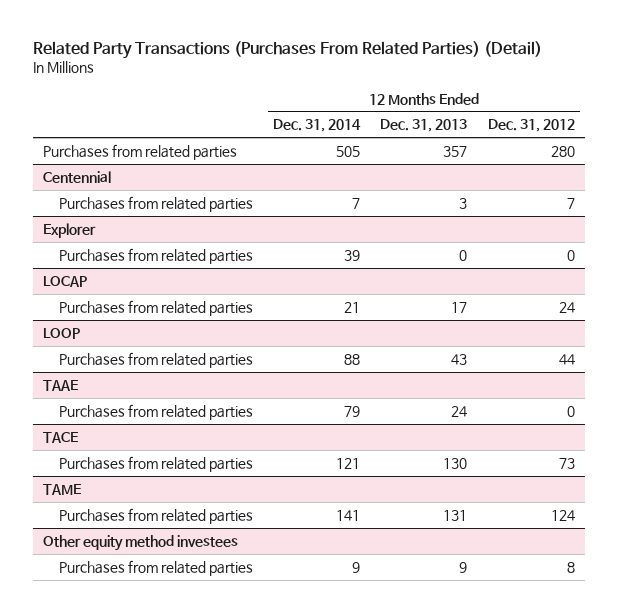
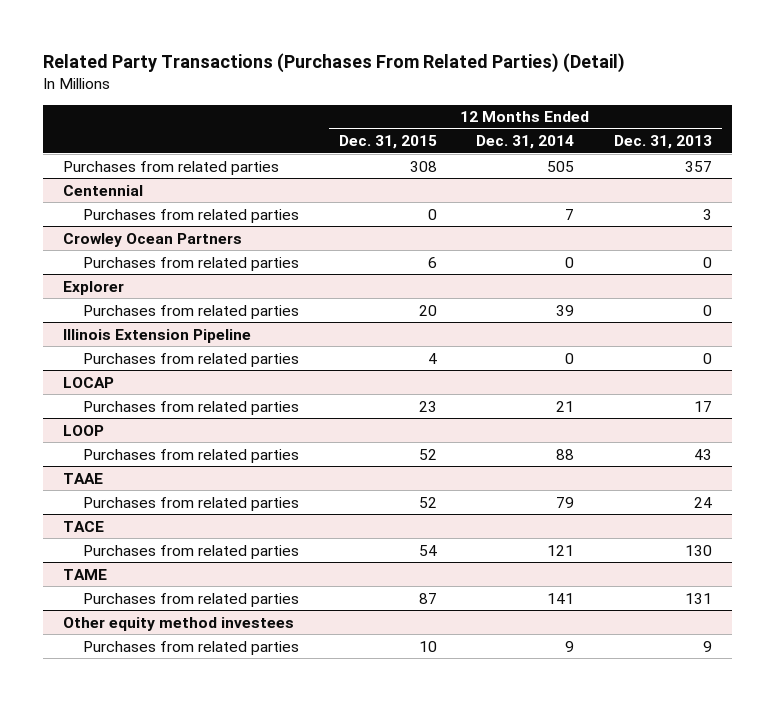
[487,119,575,133] Dec. 31, 2012 -> none
none -> [338,135,437,150] Dec. 31, 2015
none -> [63,232,243,247] Crowley Ocean Partners
none -> [82,256,299,271] Purchases from related parties
none -> [63,328,252,343] Illinois Extension Pipeline
none -> [82,352,299,367] Purchases from related parties

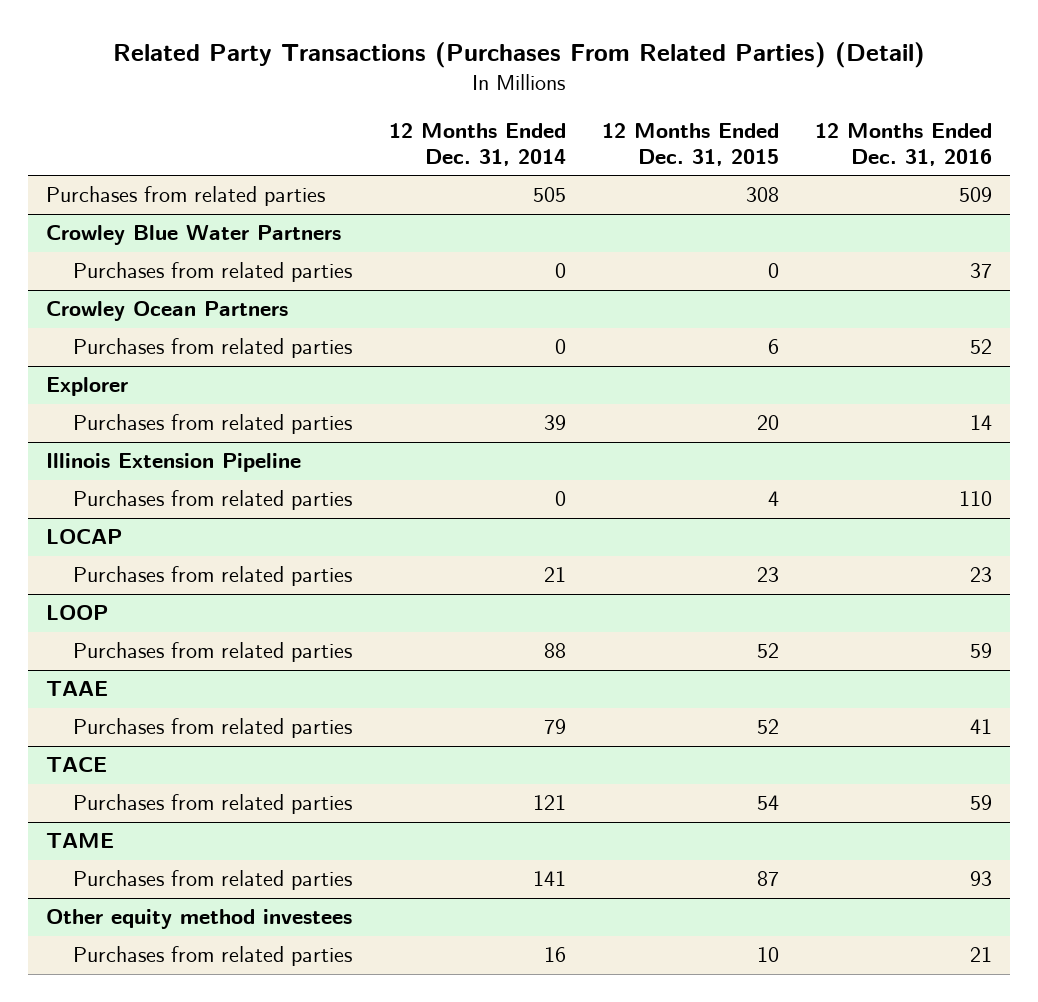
[614,135,713,150] Dec. 31, 2013 -> none
none -> [814,122,992,166] 12 Months Ended Dec. 31, 2016
[63,184,144,196] Centennial -> none
none -> [46,225,342,246] Crowley Blue Water Partners
[565,208,575,220] 7 -> [554,263,566,279] 0
[565,640,575,652] 9 -> [543,947,566,963] 16

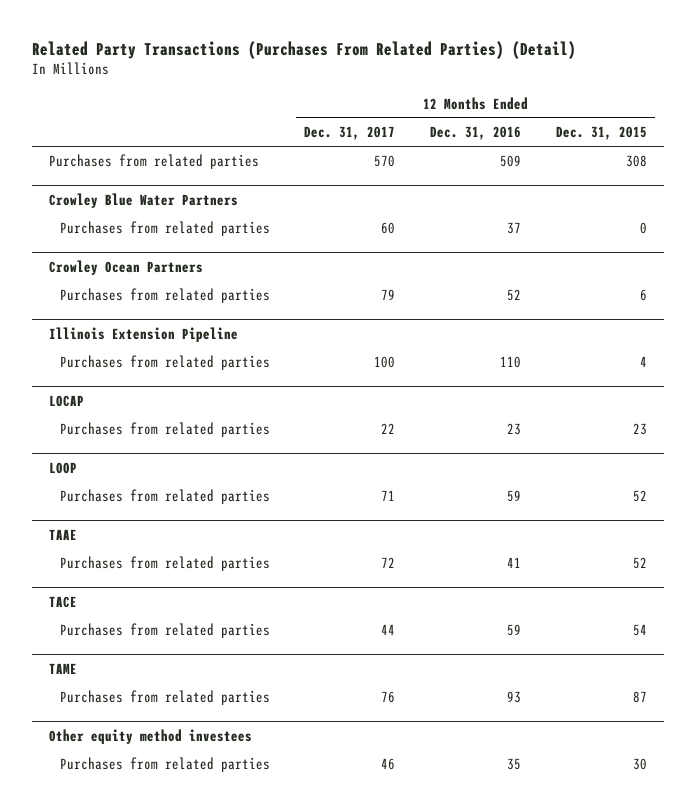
[388,122,566,166] 12 Months Ended Dec. 31, 2014 -> none
none -> [304,126,396,141] Dec. 31, 2017
[46,377,129,397] Explorer -> none
[73,414,353,435] Purchases from related parties -> none
[756,947,779,963] 10 -> [632,758,647,771] 30
[969,947,992,963] 21 -> [507,758,522,771] 35

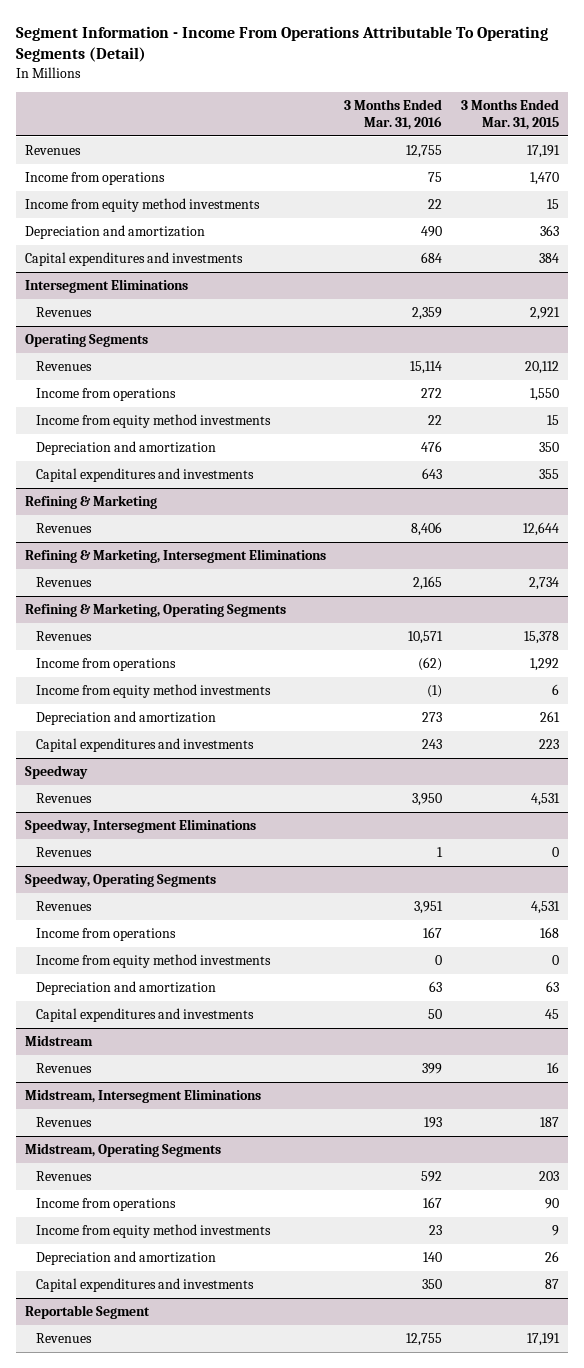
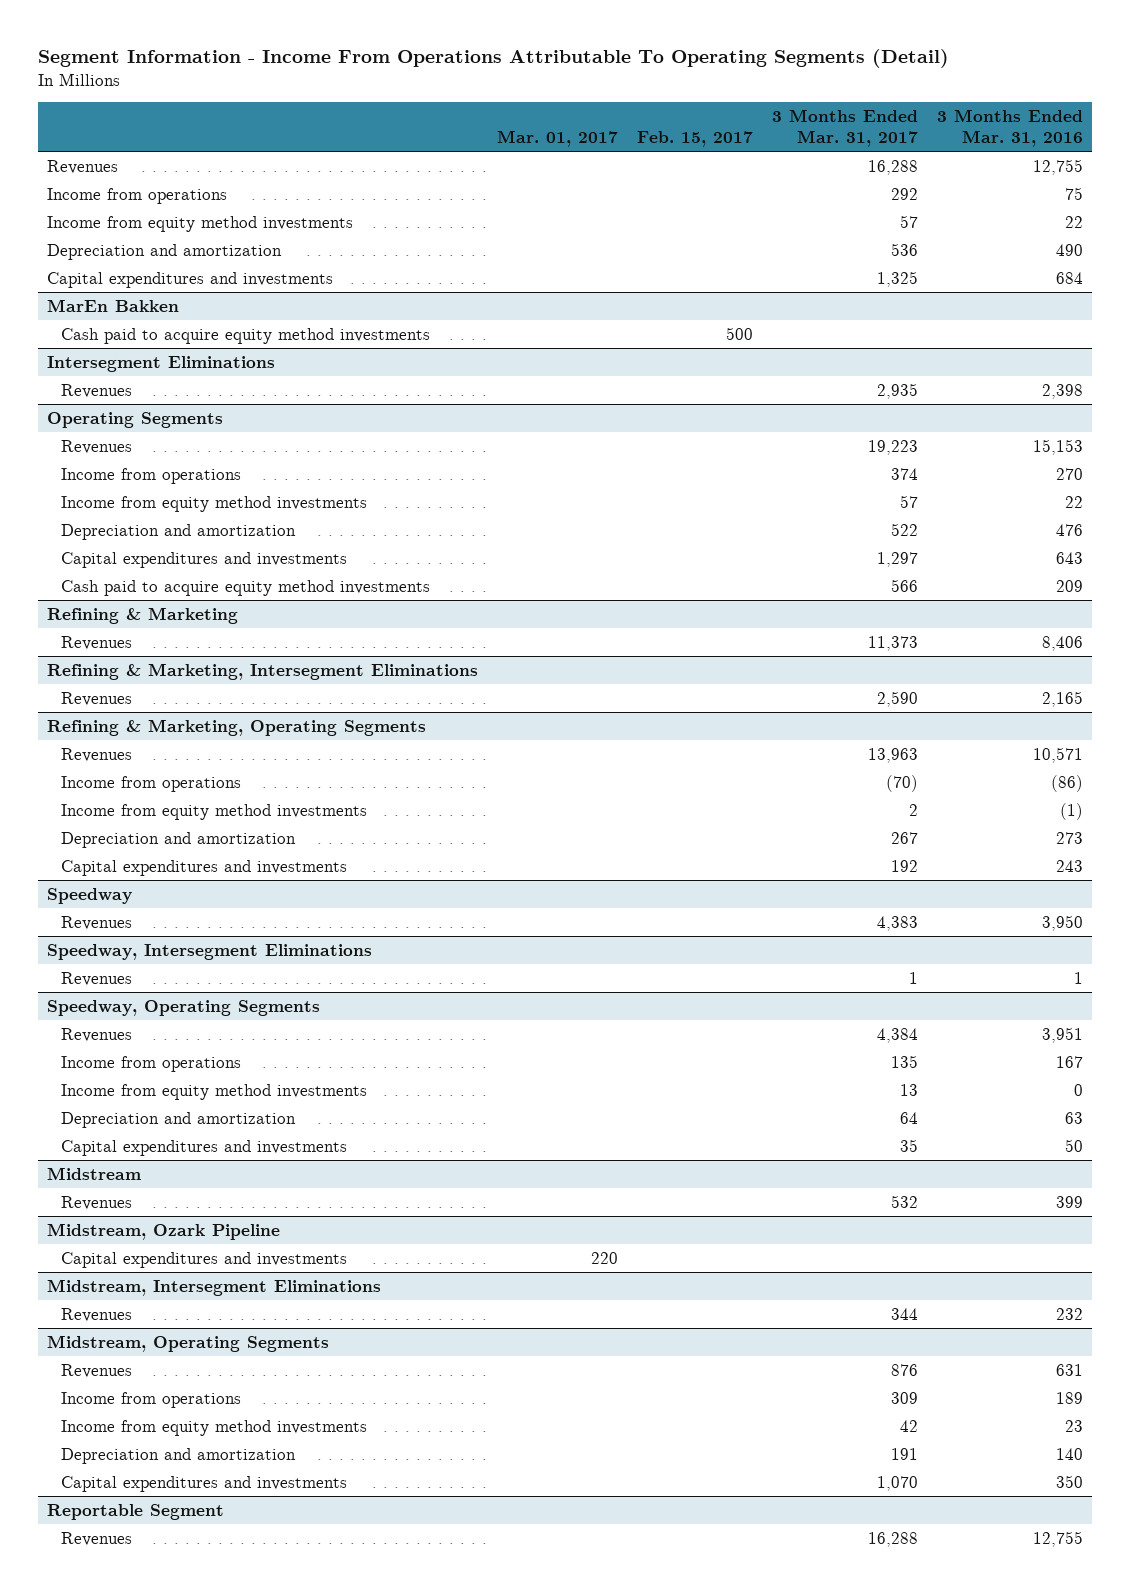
[460,99,559,130] 3 Months Ended Mar. 31, 2015 -> none
none -> [496,130,618,148] Mar. 01, 2017
none -> [636,131,753,148] Feb. 15, 2017
none -> [771,109,918,148] 3 Months Ended Mar. 31, 2017
none -> [47,298,180,312] MarEn Bakken
none -> [61,327,431,344] Cash paid to acquire equity method investments
[412,307,443,321] 2,359 -> [1041,383,1083,399] 2,398
[410,361,443,375] 15,114 -> [1032,438,1083,455] 15,153
[421,388,443,399] 272 -> [1055,467,1083,480] 270
none -> [61,579,431,596] Cash paid to acquire equity method investments
[418,657,443,672] (62) -> [1050,774,1083,792] (86)
none -> [47,1222,281,1240] Midstream, Ozark Pipeline
none -> [61,1251,348,1268] Capital expenditures and investments
[424,1117,443,1129] 193 -> [1055,1307,1083,1320] 232
[421,1171,443,1183] 592 -> [1055,1363,1083,1376] 631
[423,1197,443,1209] 167 -> [1055,1391,1083,1404] 189

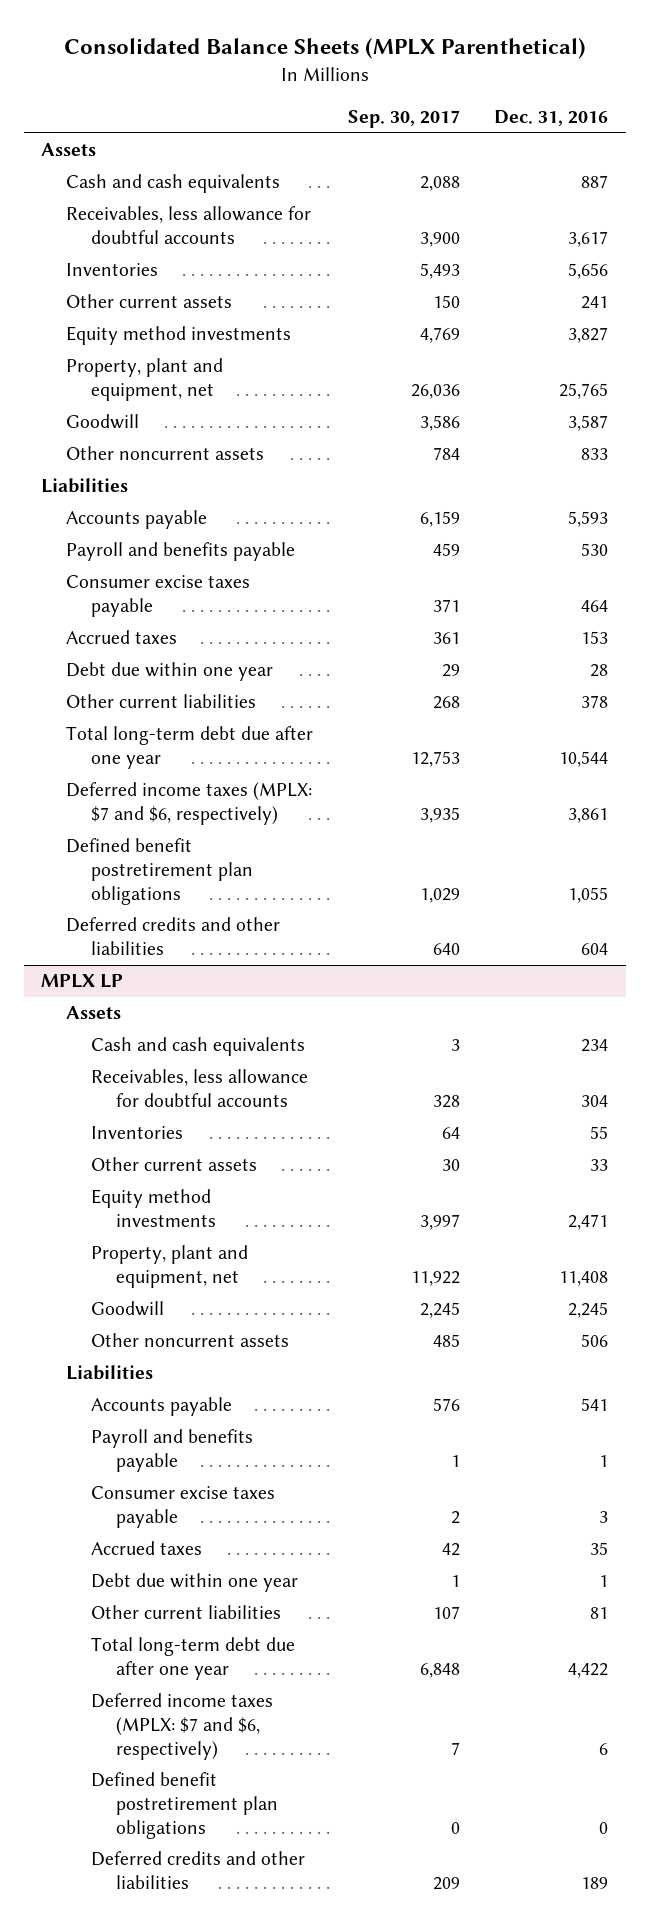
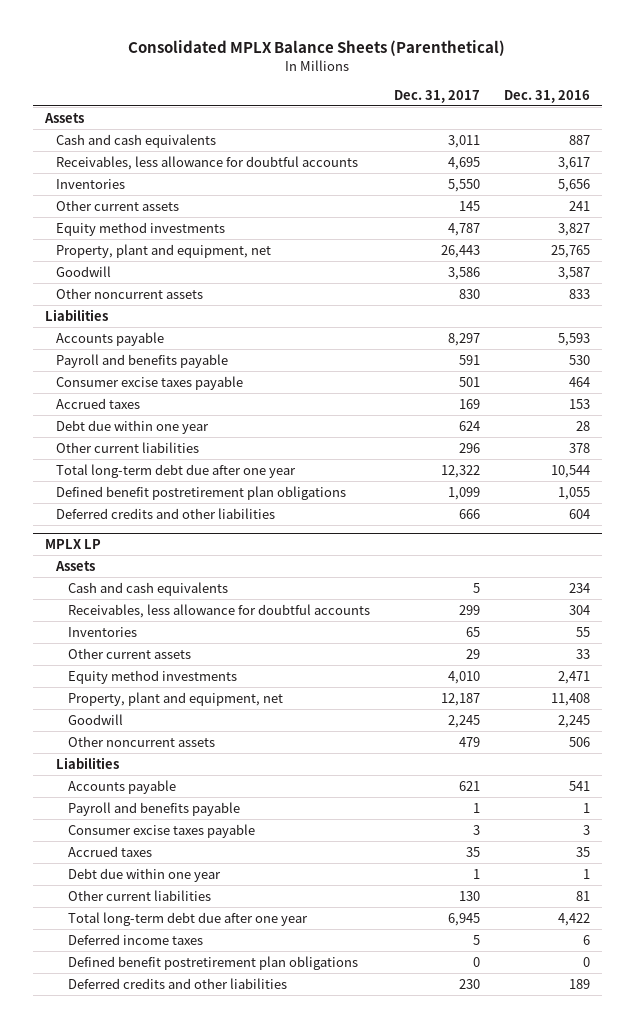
[63,38,586,60] Consolidated Balance Sheets (MPLX Parenthetical) -> [128,40,506,57] Consolidated MPLX Balance Sheets (Parenthetical)
[347,110,460,129] Sep. 30, 2017 -> none
none -> [394,89,481,103] Dec. 31, 2017
[66,782,313,826] Deferred income taxes (MPLX: $7 and $6, respectively) -> none
[91,1693,274,1760] Deferred income taxes (MPLX: $7 and $6, respectively) -> none
none -> [67,933,203,945] Deferred income taxes

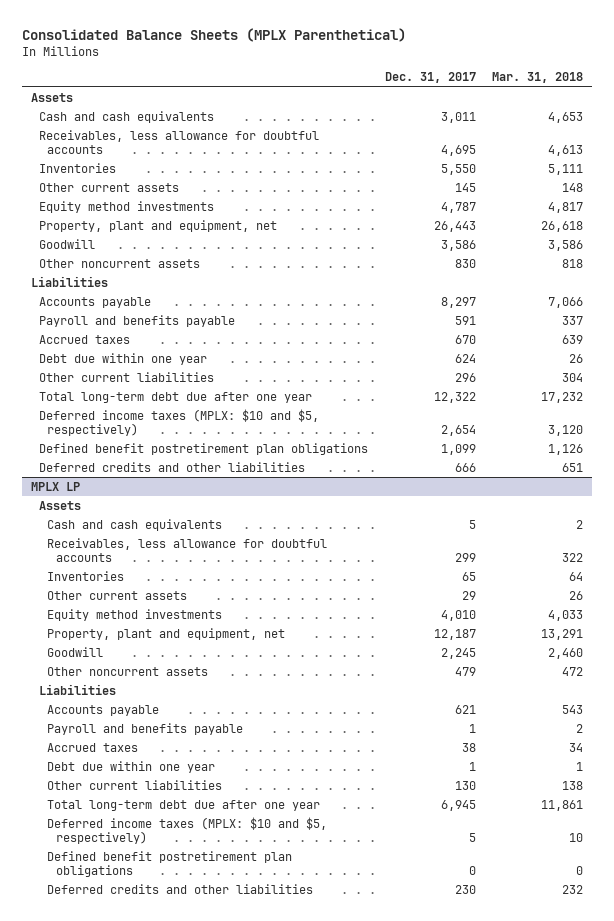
[128,40,506,57] Consolidated MPLX Balance Sheets (Parenthetical) -> [22,28,407,43] Consolidated Balance Sheets (MPLX Parenthetical)
[504,89,591,103] Dec. 31, 2016 -> none
none -> [492,72,584,84] Mar. 31, 2018
[56,375,244,390] Consumer excise taxes payable -> none
[459,398,481,409] 169 -> [454,334,476,344] 670
none -> [39,408,320,437] Deferred income taxes (MPLX: $10 and $5, respectively)
[67,823,255,838] Consumer excise taxes payable -> none
[466,846,481,857] 35 -> [461,742,476,752] 38
[67,933,203,945] Deferred income taxes -> none
none -> [47,816,328,845] Deferred income taxes (MPLX: $10 and $5, respectively)

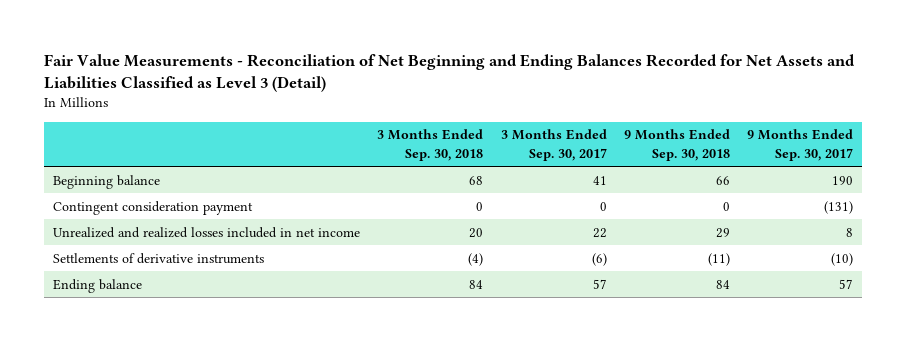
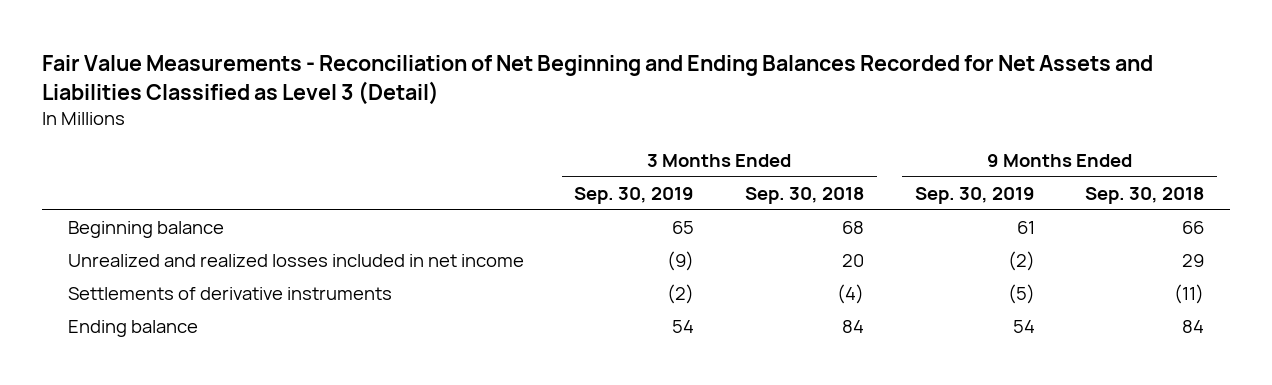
[500,129,607,161] 3 Months Ended Sep. 30, 2017 -> none
[747,129,854,161] 9 Months Ended Sep. 30, 2017 -> none
none -> [574,187,695,205] Sep. 30, 2019
none -> [914,187,1035,205] Sep. 30, 2019
[52,200,253,215] Contingent consideration payment -> none

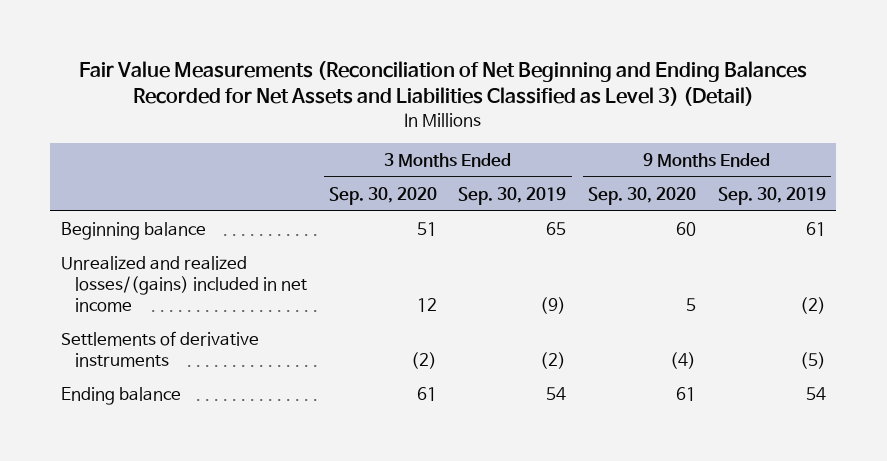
[42,55,1154,106] Fair Value Measurements - Reconciliation of Net Beginning and Ending Balances Recorded for Net Assets and Liabilities Classified as Level 3 (Detail) -> [79,60,808,106] Fair Value Measurements (Reconciliation of Net Beginning and Ending Balances Recorded for Net Assets and Liabilities Classified as Level 3) (Detail)
[744,187,864,205] Sep. 30, 2018 -> none
[1085,187,1205,205] Sep. 30, 2018 -> none
none -> [328,186,437,205] Sep. 30, 2020
none -> [588,186,697,205] Sep. 30, 2020
[67,254,524,268] Unrealized and realized losses included in net income -> [61,256,308,312] Unrealized and realized losses/(gains) included in net income

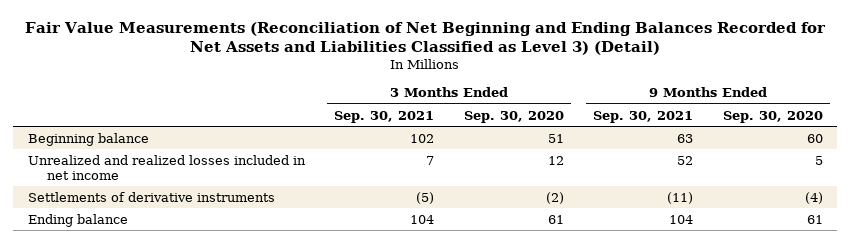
[458,186,567,205] Sep. 30, 2019 -> none
[717,186,826,205] Sep. 30, 2019 -> none
none -> [334,110,435,123] Sep. 30, 2021
none -> [593,110,694,123] Sep. 30, 2021
[61,256,308,312] Unrealized and realized losses/(gains) included in net income -> [27,154,306,180] Unrealized and realized losses included in net income

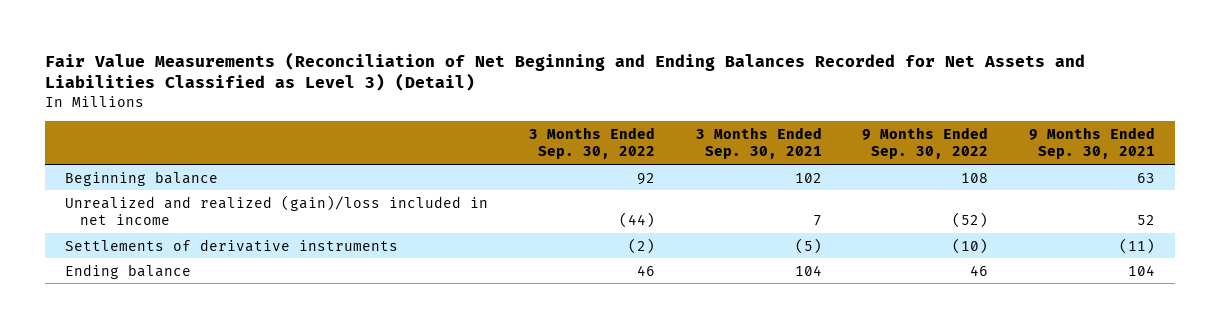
[463,110,564,123] Sep. 30, 2020 -> none
[722,110,823,123] Sep. 30, 2020 -> none
none -> [528,126,655,160] 3 Months Ended Sep. 30, 2022
none -> [862,126,989,160] 9 Months Ended Sep. 30, 2022
[27,154,306,180] Unrealized and realized losses included in net income -> [65,194,489,226] Unrealized and realized (gain)/loss included in net income

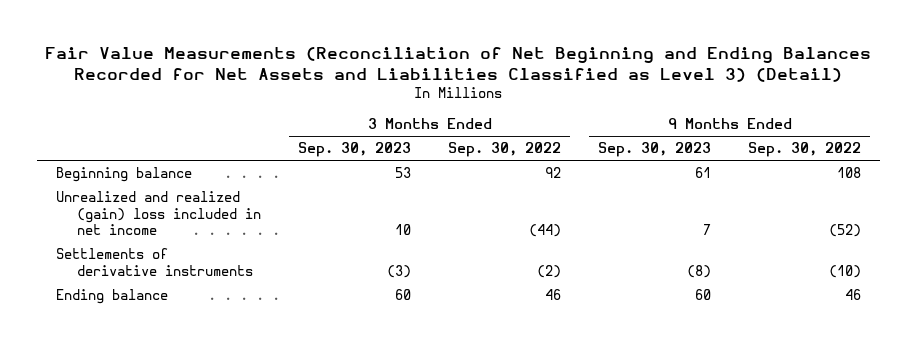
[695,126,822,160] 3 Months Ended Sep. 30, 2021 -> none
[1028,126,1155,160] 9 Months Ended Sep. 30, 2021 -> none
none -> [298,142,412,158] Sep. 30, 2023
none -> [598,142,712,158] Sep. 30, 2023
[65,194,489,226] Unrealized and realized (gain)/loss included in net income -> [55,191,262,236] Unrealized and realized (gain) loss included in net income

